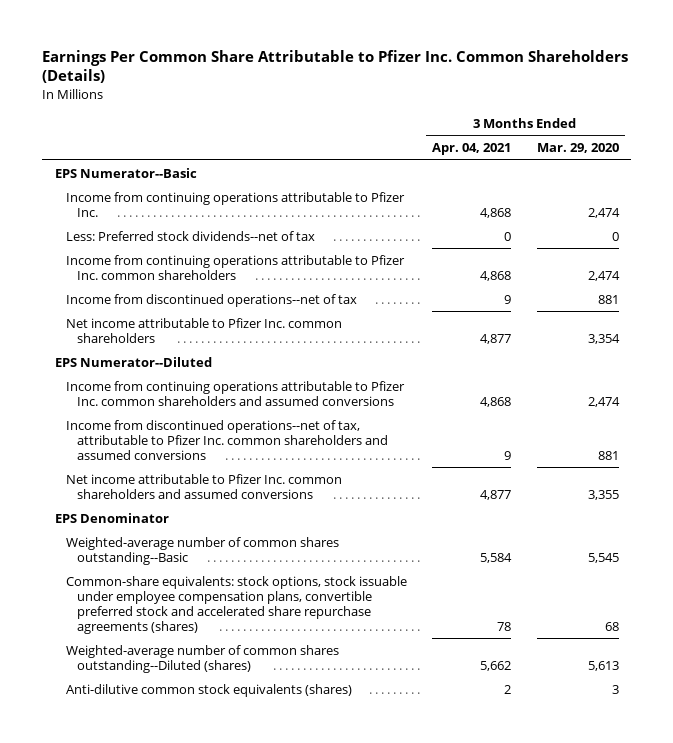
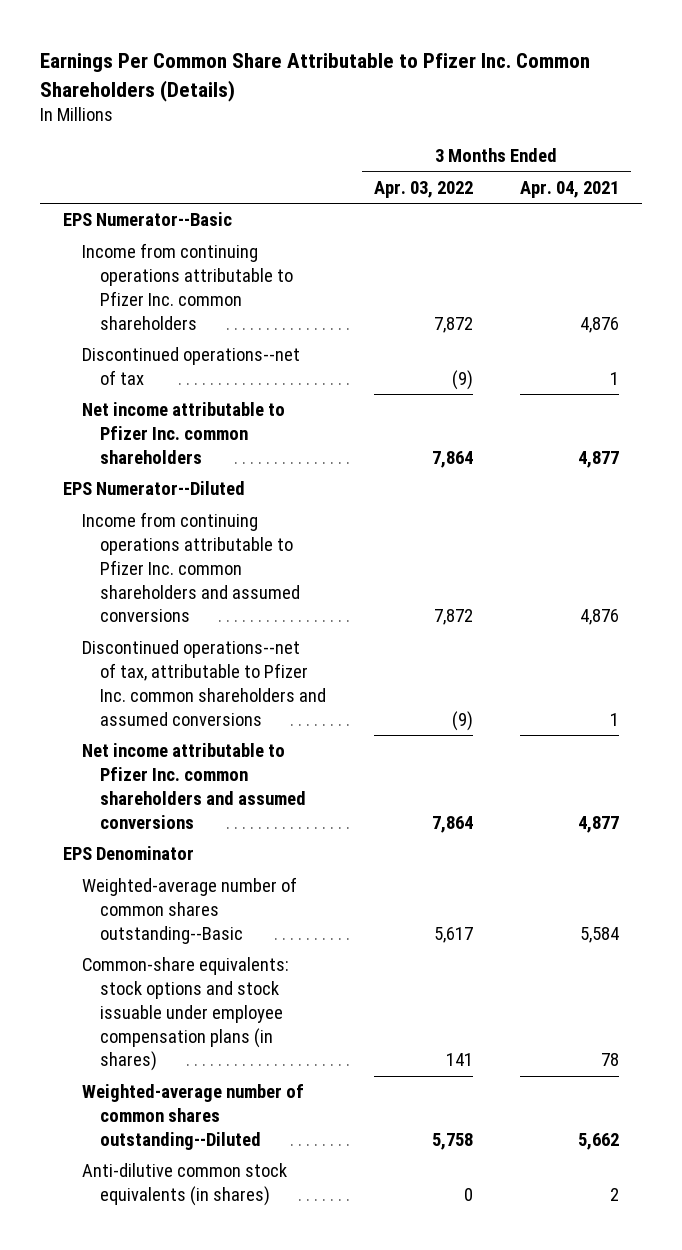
[536,142,619,153] Mar. 29, 2020 -> none
none -> [373,180,473,198] Apr. 03, 2022
[65,191,405,217] Income from continuing operations attributable to Pfizer Inc. -> none
[65,230,315,241] Less: Preferred stock dividends--net of tax -> none
[480,270,512,281] 4,868 -> [579,316,619,333] 4,876
[65,293,357,307] Income from discontinued operations--net of tax -> [81,347,300,386] Discontinued operations--net of tax
[504,294,512,304] 9 -> [609,372,619,386] 1
[480,396,512,407] 4,868 -> [579,609,619,626] 4,876
[65,419,389,460] Income from discontinued operations--net of tax, attributable to Pfizer Inc. common shareholders and assumed conversions -> [81,640,327,726] Discontinued operations--net of tax, attributable to Pfizer Inc. common shareholders and assumed conversions
[504,450,512,460] 9 -> [609,712,619,726] 1
[65,575,407,634] Common-share equivalents: stock options, stock issuable under employee compensation plans, convertible preferred stock and accelerated share repurchase agreements (shares) -> [81,957,289,1072] Common-share equivalents: stock options and stock issuable under employee compensation plans (in shares)
[65,644,339,673] Weighted-average number of common shares outstanding--Diluted (shares) -> [81,1084,304,1150] Weighted-average number of common shares outstanding--Diluted
[65,683,352,697] Anti-dilutive common stock equivalents (shares) -> [81,1163,287,1207] Anti-dilutive common stock equivalents (in shares)

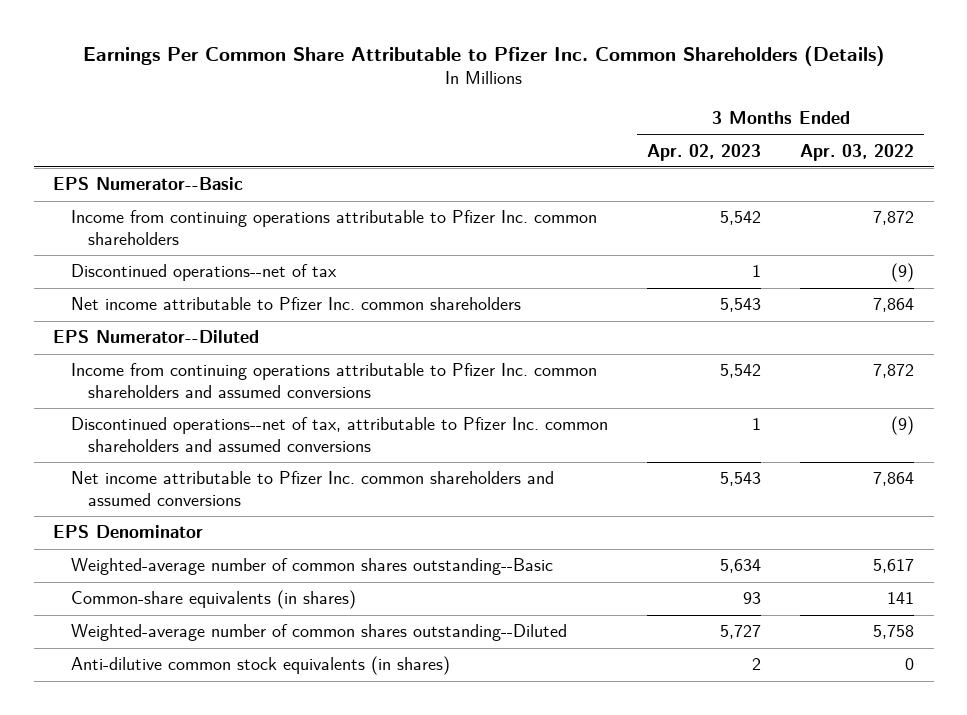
[519,180,619,198] Apr. 04, 2021 -> none
none -> [646,143,761,161] Apr. 02, 2023
[81,957,289,1072] Common-share equivalents: stock options and stock issuable under employee compensation plans (in shares) -> [70,590,356,610] Common-share equivalents (in shares)

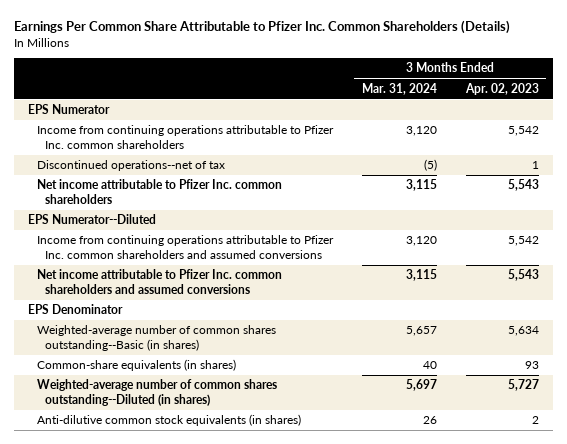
[800,143,915,161] Apr. 03, 2022 -> none
none -> [361,82,437,95] Mar. 31, 2024
[53,177,244,191] EPS Numerator--Basic -> [28,104,111,115] EPS Numerator
[70,417,608,452] Discontinued operations--net of tax, attributable to Pfizer Inc. common shareholders and assumed conversions -> none
[70,558,553,576] Weighted-average number of common shares outstanding--Basic -> [36,325,276,351] Weighted-average number of common shares outstanding--Basic (in shares)
[70,624,567,642] Weighted-average number of common shares outstanding--Diluted -> [36,379,277,406] Weighted-average number of common shares outstanding--Diluted (in shares)

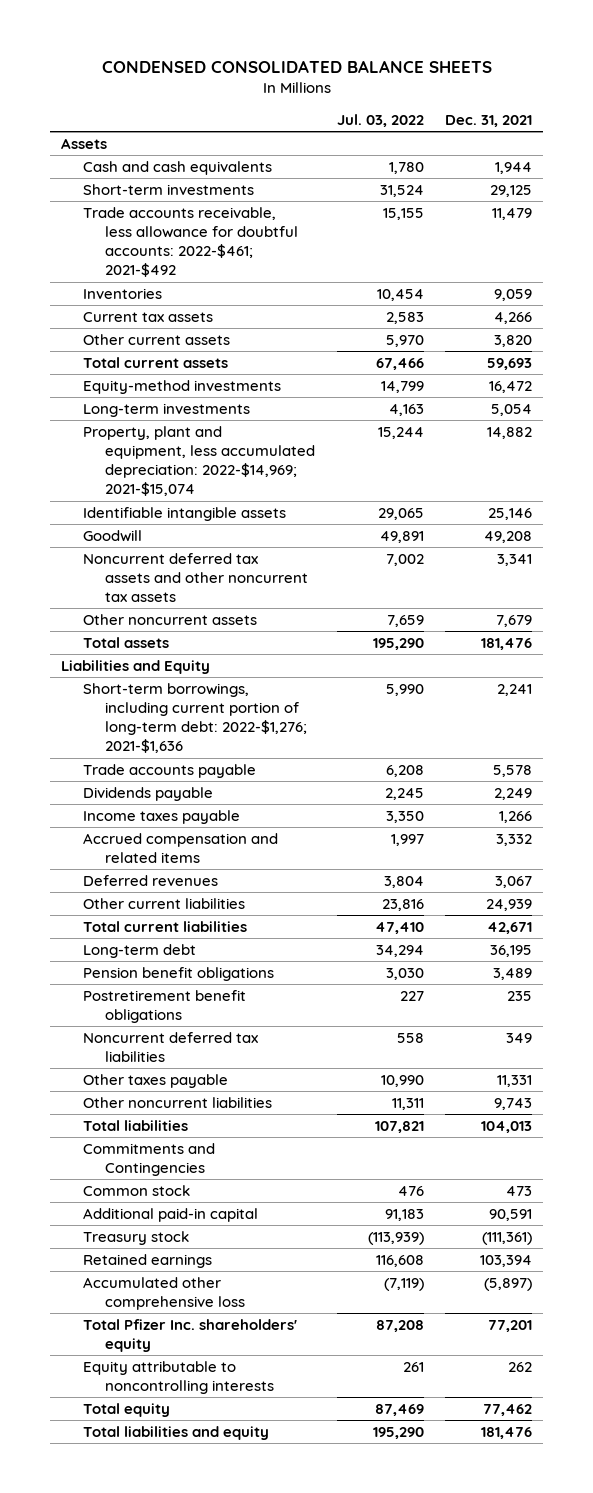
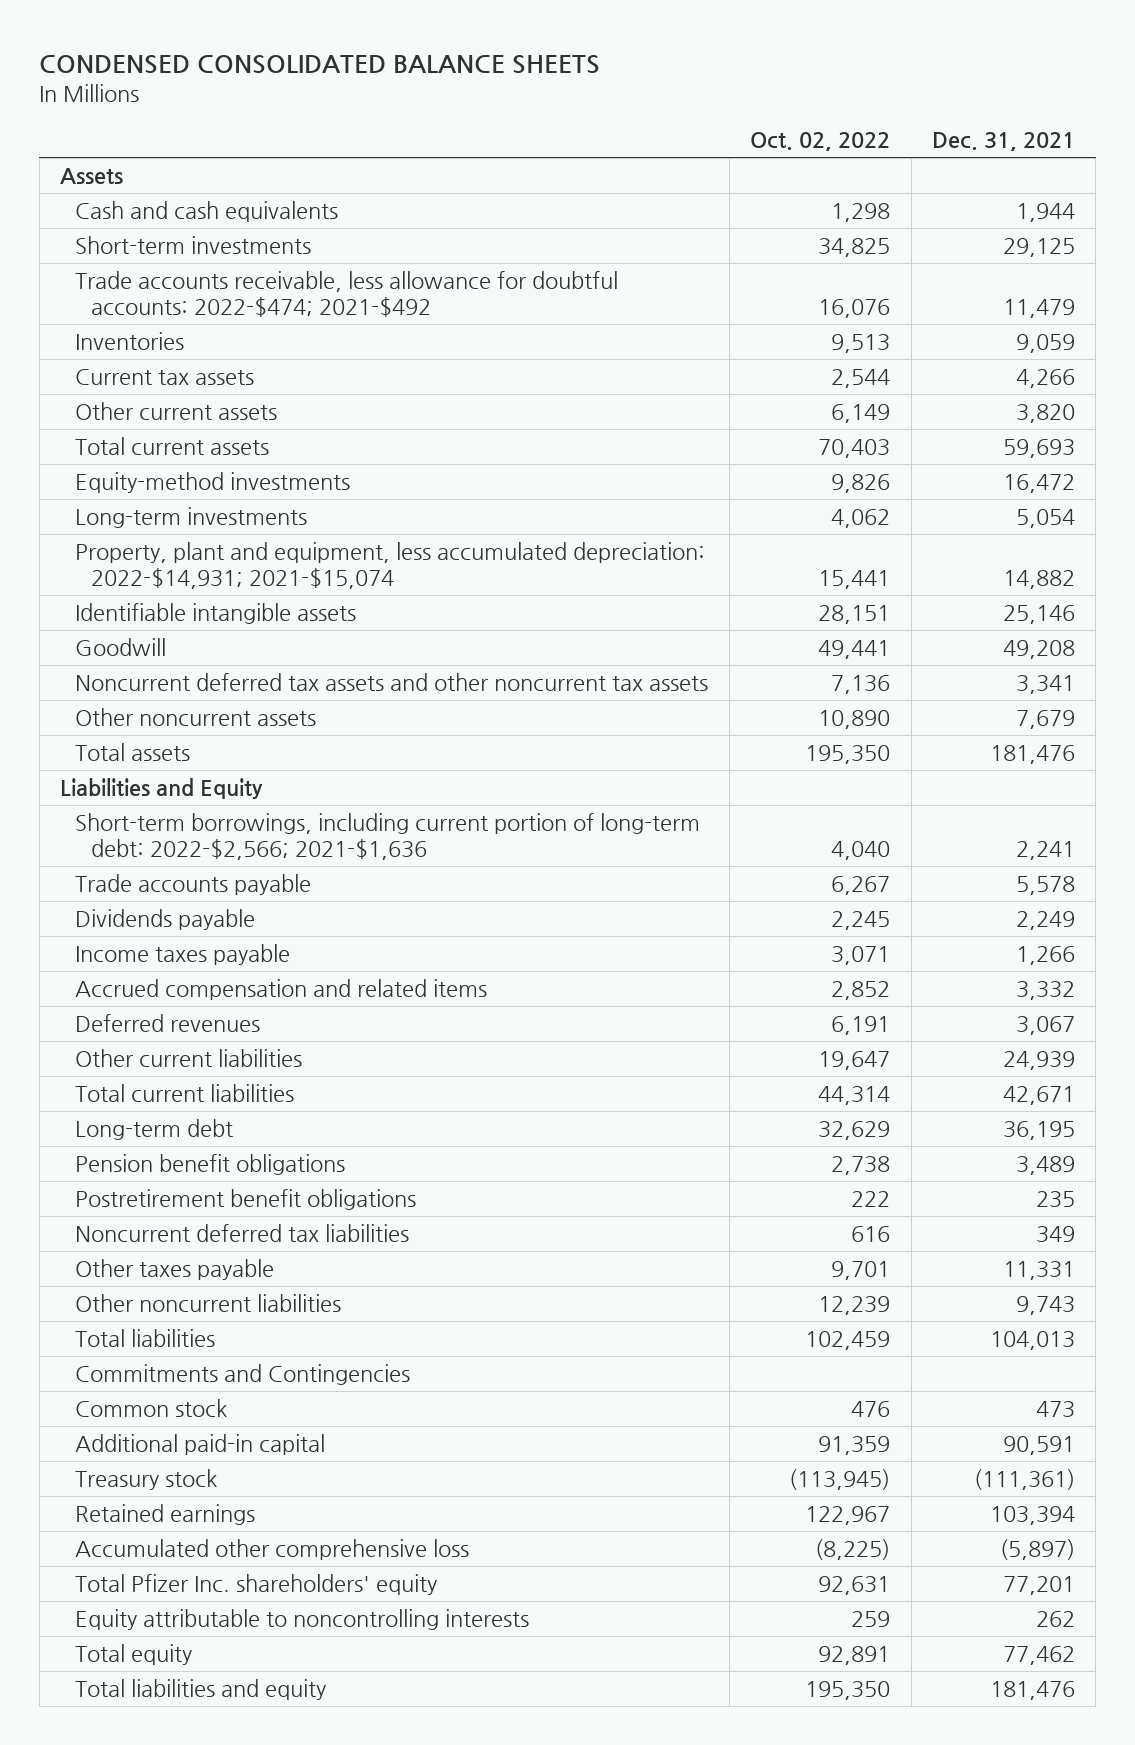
[336,113,424,127] Jul. 03, 2022 -> none
none -> [750,132,891,152] Oct. 02, 2022
[83,206,299,278] Trade accounts receivable, less allowance for doubtful accounts: 2022-$461; 2021-$492 -> [75,270,619,317] Trade accounts receivable, less allowance for doubtful accounts: 2022-$474; 2021-$492
[83,425,316,497] Property, plant and equipment, less accumulated depreciation: 2022-$14,969; 2021-$15,074 -> [75,541,706,589] Property, plant and equipment, less accumulated depreciation: 2022-$14,931; 2021-$15,074
[83,682,308,754] Short-term borrowings, including current portion of long-term debt: 2022-$1,276; 2021-$1,636 -> [75,812,701,860] Short-term borrowings, including current portion of long-term debt: 2022-$2,566; 2021-$1,636

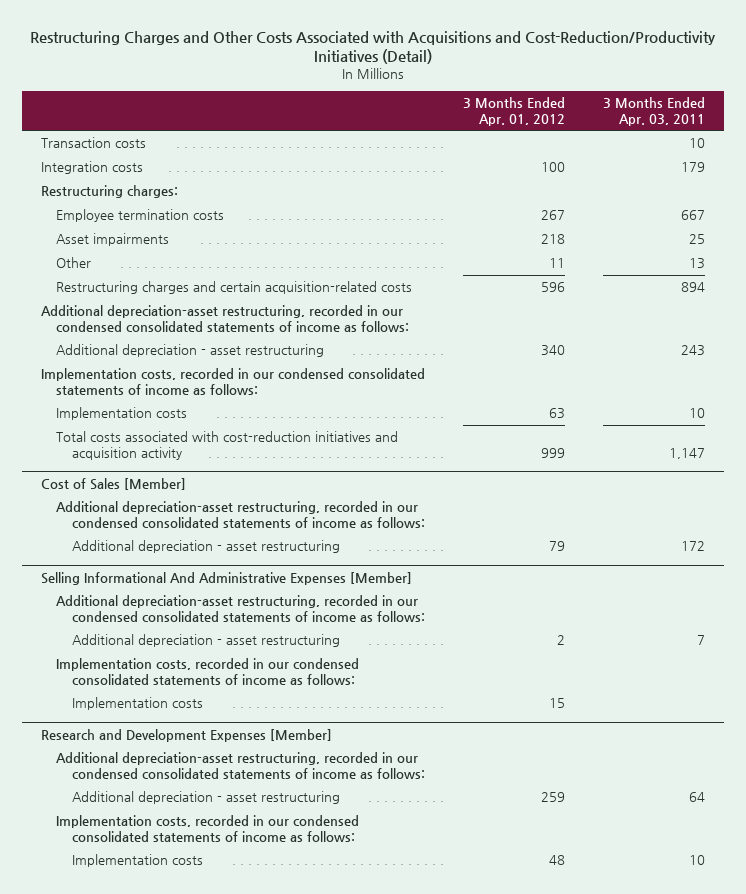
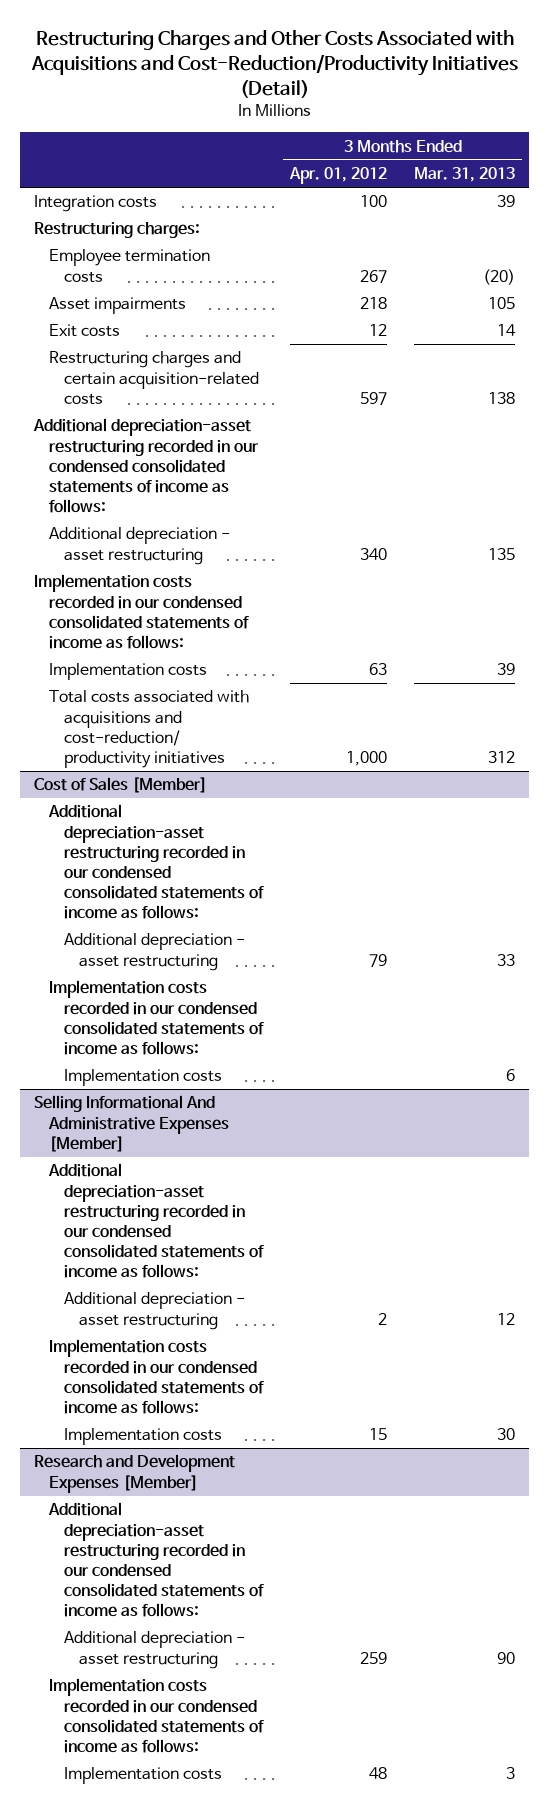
[603,97,706,126] 3 Months Ended Apr. 03, 2011 -> none
none -> [414,167,516,183] Mar. 31, 2013
[40,137,146,149] Transaction costs -> none
[56,257,92,269] Other -> none
none -> [48,324,120,338] Exit costs
[541,282,566,293] 596 -> [359,391,387,405] 597
[40,305,410,332] Additional depreciation-asset restructuring, recorded in our condensed consolidated statements of income as follows: -> [33,418,259,513] Additional depreciation-asset restructuring recorded in our condensed consolidated statements of income as follows:
[40,368,425,395] Implementation costs, recorded in our condensed consolidated statements of income as follows: -> [34,574,249,649] Implementation costs recorded in our condensed consolidated statements of income as follows:
[56,431,399,460] Total costs associated with cost-reduction initiatives and acquisition activity -> [48,690,249,768] Total costs associated with acquisitions and cost-reduction/ productivity initiatives
[541,447,566,458] 999 -> [345,750,387,766] 1,000
[56,501,426,528] Additional depreciation-asset restructuring, recorded in our condensed consolidated statements of income as follows: -> [47,804,264,920] Additional depreciation-asset restructuring recorded in our condensed consolidated statements of income as follows:
none -> [48,980,264,1055] Implementation costs recorded in our condensed consolidated statements of income as follows:
none -> [63,1069,222,1087] Implementation costs
[56,595,426,622] Additional depreciation-asset restructuring, recorded in our condensed consolidated statements of income as follows: -> [47,1163,264,1279] Additional depreciation-asset restructuring recorded in our condensed consolidated statements of income as follows:
[56,658,360,685] Implementation costs, recorded in our condensed consolidated statements of income as follows: -> [48,1339,264,1414] Implementation costs recorded in our condensed consolidated statements of income as follows:
[56,752,426,779] Additional depreciation-asset restructuring, recorded in our condensed consolidated statements of income as follows: -> [47,1502,264,1618] Additional depreciation-asset restructuring recorded in our condensed consolidated statements of income as follows:
[56,815,360,842] Implementation costs, recorded in our condensed consolidated statements of income as follows: -> [48,1678,264,1753] Implementation costs recorded in our condensed consolidated statements of income as follows:

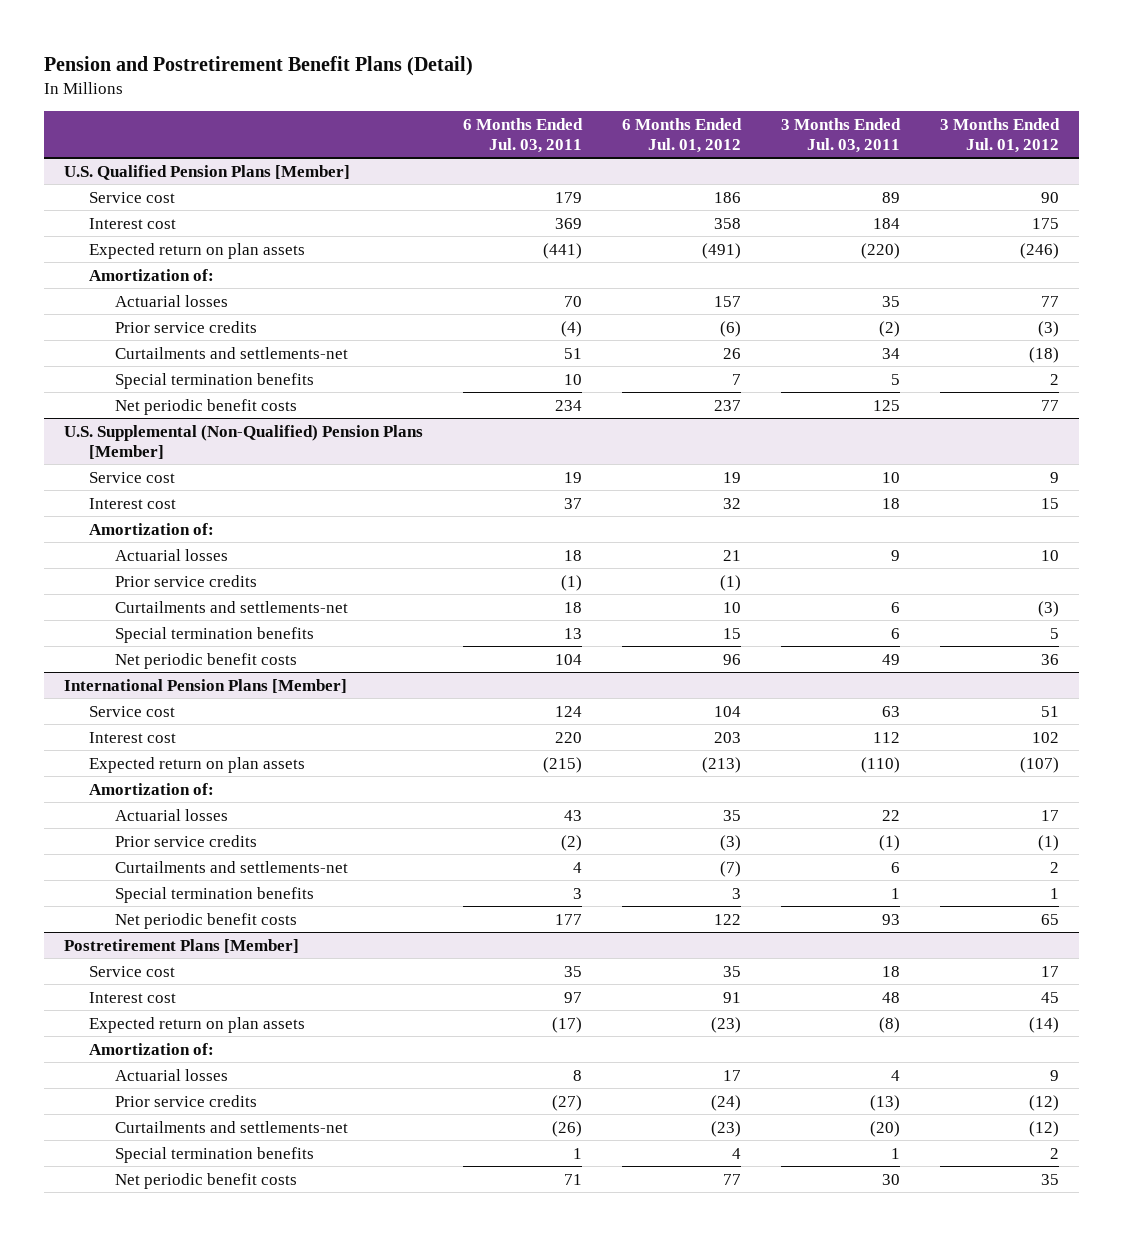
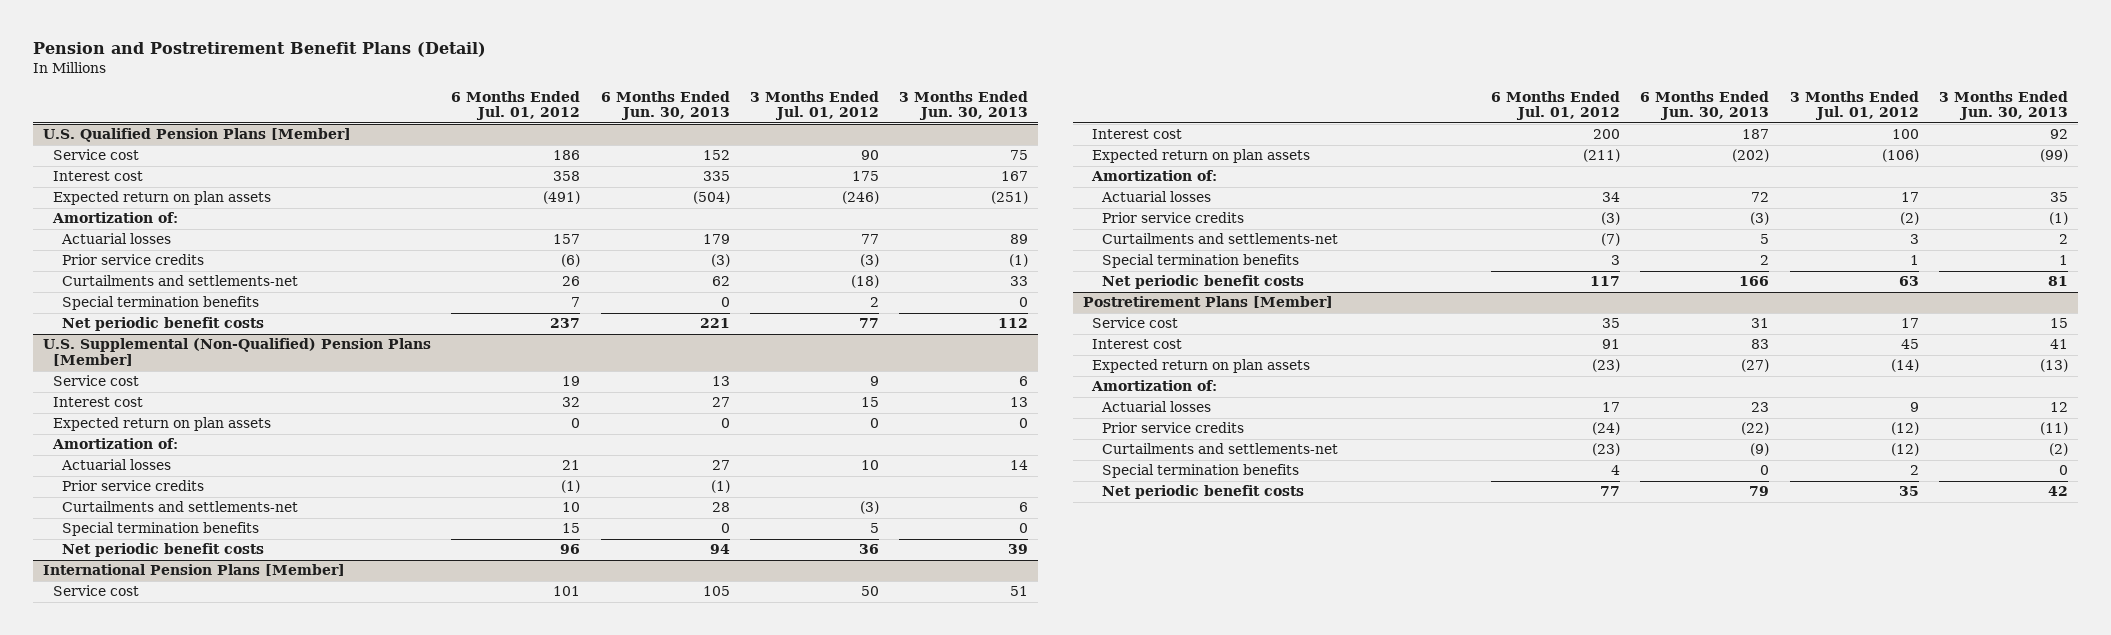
[463,117,584,153] 6 Months Ended Jul. 03, 2011 -> none
[781,117,902,153] 3 Months Ended Jul. 03, 2011 -> none
none -> [600,90,730,121] 6 Months Ended Jun. 30, 2013
none -> [899,90,1029,121] 3 Months Ended Jun. 30, 2013
none -> [52,417,271,432] Expected return on plan assets
[714,705,742,717] 104 -> [553,586,581,597] 101
[1041,705,1060,717] 51 -> [860,586,879,597] 50
[714,731,742,743] 203 -> [1592,129,1620,140] 200
[1032,731,1060,743] 102 -> [1891,129,1919,140] 100
[702,756,742,773] (213) -> [1582,149,1620,163] (211)
[1020,756,1060,773] (107) -> [1881,149,1919,163] (106)
[723,809,742,821] 35 -> [1601,192,1620,203] 34
[1038,834,1060,851] (1) -> [1899,212,1919,226] (2)
[1050,861,1060,873] 2 -> [1909,234,1919,245] 3
[714,913,742,925] 122 -> [1589,276,1620,287] 117
[1041,913,1060,925] 65 -> [1898,276,1919,287] 63

